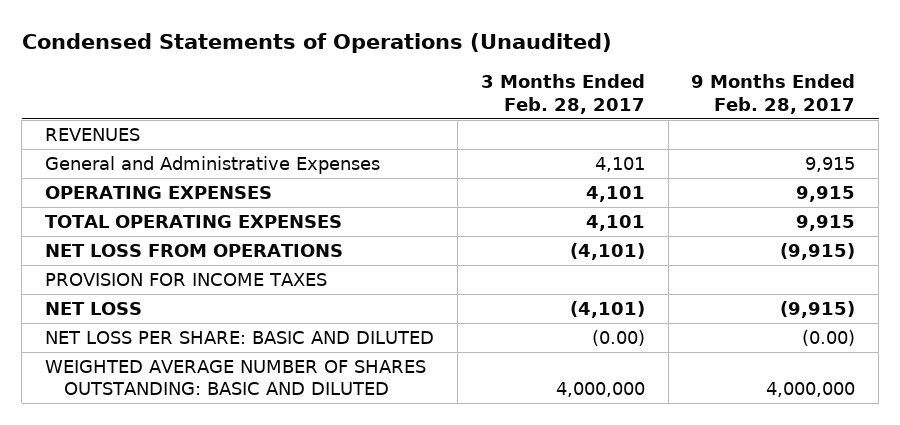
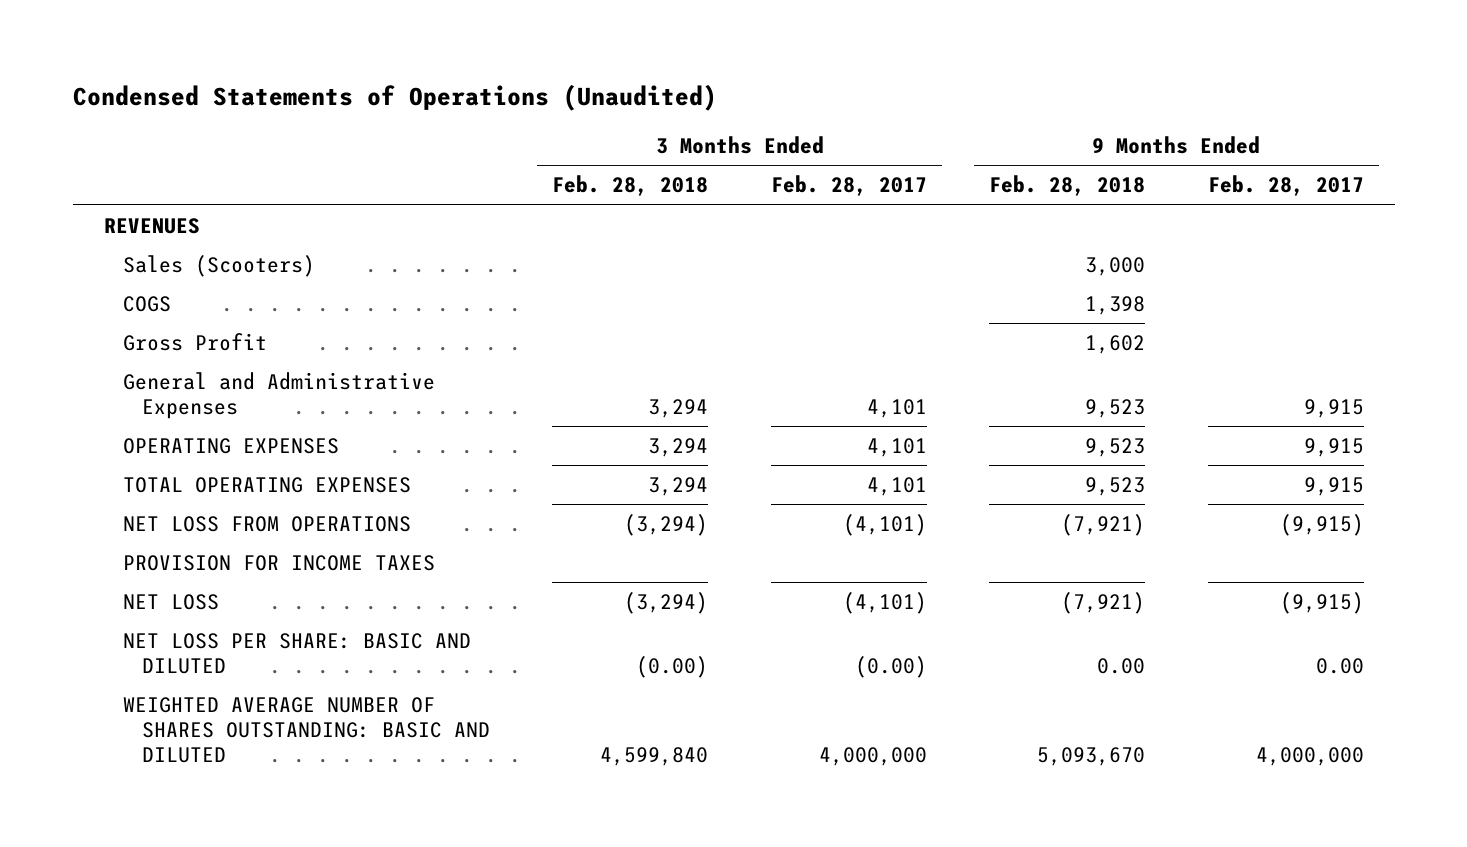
none -> [552,175,709,197] Feb. 28, 2018
none -> [989,175,1146,197] Feb. 28, 2018
none -> [122,254,315,277] Sales (Scooters)
none -> [122,295,171,312] COGS
none -> [122,332,267,351] Gross Profit
[802,330,856,347] (0.00) -> [1315,658,1364,675] 0.00

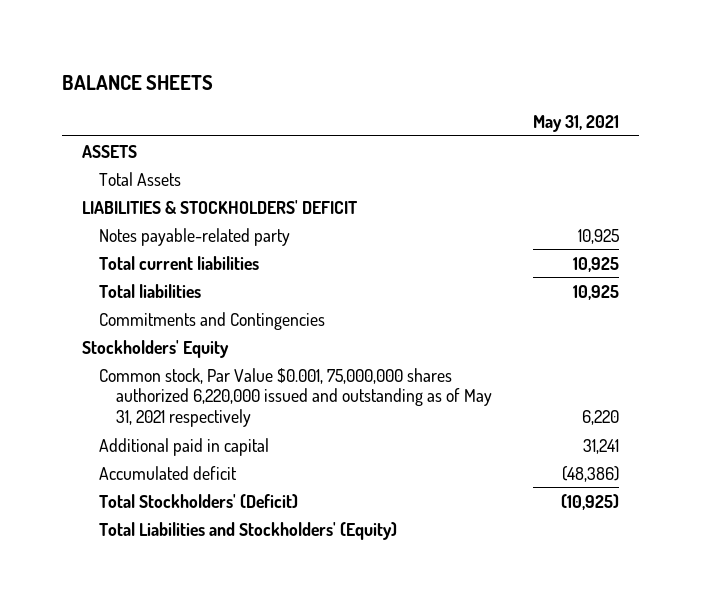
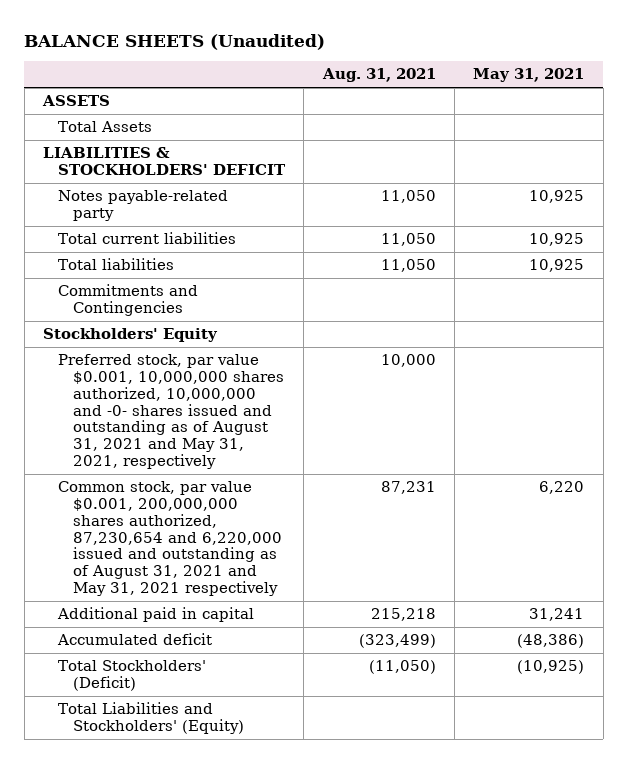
[61,74,213,90] BALANCE SHEETS -> [24,33,326,50] BALANCE SHEETS (Unaudited)
none -> [321,68,436,83] Aug. 31, 2021
none -> [57,354,284,470] Preferred stock, par value $0.001, 10,000,000 shares authorized, 10,000,000 and -0- shares issued and outstanding as of August 31, 2021 and May 31, 2021, respectively
[99,367,492,428] Common stock, Par Value $0.001, 75,000,000 shares authorized 6,220,000 issued and outstanding as of May 31, 2021 respectively -> [57,481,282,597] Common stock, par value $0.001, 200,000,000 shares authorized, 87,230,654 and 6,220,000 issued and outstanding as of August 31, 2021 and May 31, 2021 respectively

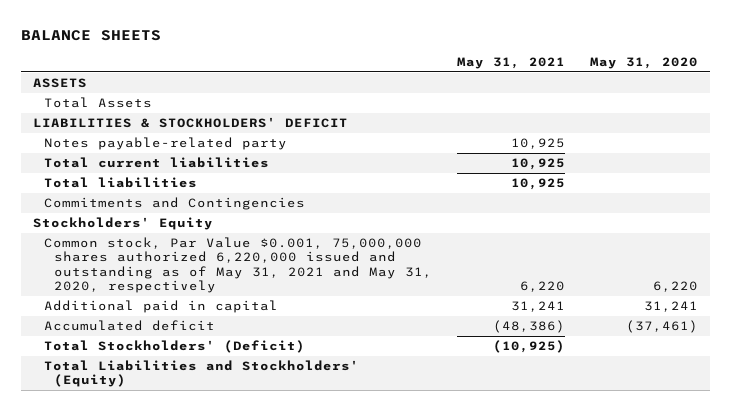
[24,33,326,50] BALANCE SHEETS (Unaudited) -> [20,29,161,41] BALANCE SHEETS
[321,68,436,83] Aug. 31, 2021 -> none
none -> [589,57,698,70] May 31, 2020
[57,354,284,470] Preferred stock, par value $0.001, 10,000,000 shares authorized, 10,000,000 and -0- shares issued and outstanding as of August 31, 2021 and May 31, 2021, respectively -> none
[57,481,282,597] Common stock, par value $0.001, 200,000,000 shares authorized, 87,230,654 and 6,220,000 issued and outstanding as of August 31, 2021 and May 31, 2021 respectively -> [43,237,433,293] Common stock, Par Value $0.001, 75,000,000 shares authorized 6,220,000 issued and outstanding as of May 31, 2021 and May 31, 2020, respectively

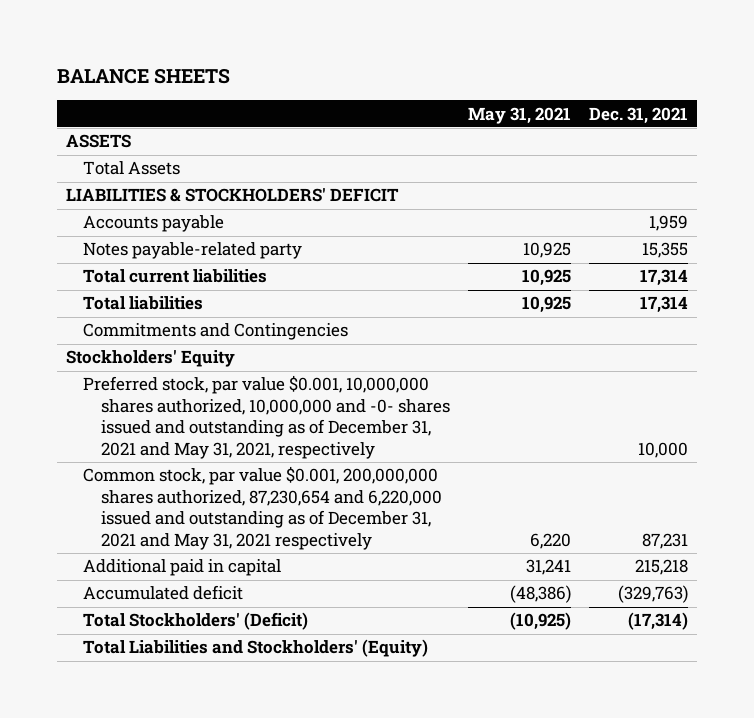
[589,57,698,70] May 31, 2020 -> none
none -> [589,106,689,124] Dec. 31, 2021
none -> [83,215,225,233] Accounts payable
none -> [83,375,450,459] Preferred stock, par value $0.001, 10,000,000 shares authorized, 10,000,000 and -0- shares issued and outstanding as of December 31, 2021 and May 31, 2021, respectively
[43,237,433,293] Common stock, Par Value $0.001, 75,000,000 shares authorized 6,220,000 issued and outstanding as of May 31, 2021 and May 31, 2020, respectively -> [83,466,442,550] Common stock, par value $0.001, 200,000,000 shares authorized, 87,230,654 and 6,220,000 issued and outstanding as of December 31, 2021 and May 31, 2021 respectively

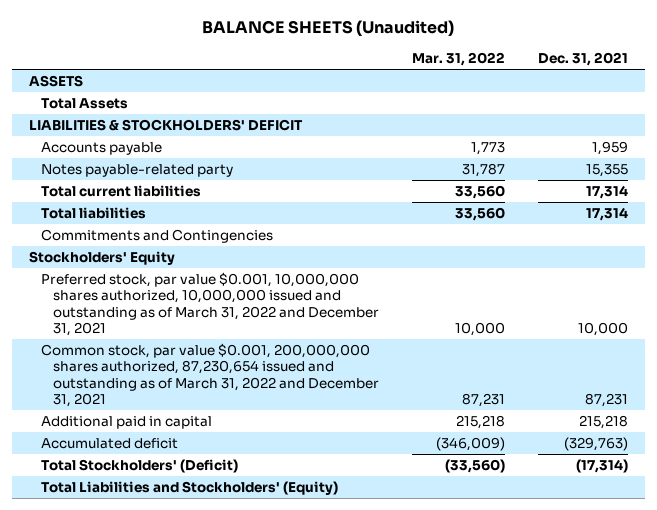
[56,68,230,85] BALANCE SHEETS -> [202,20,455,37] BALANCE SHEETS (Unaudited)
[467,106,571,124] May 31, 2021 -> none
none -> [412,51,506,66] Mar. 31, 2022
[83,375,450,459] Preferred stock, par value $0.001, 10,000,000 shares authorized, 10,000,000 and -0- shares issued and outstanding as of December 31, 2021 and May 31, 2021, respectively -> [40,272,379,336] Preferred stock, par value $0.001, 10,000,000 shares authorized, 10,000,000 issued and outstanding as of March 31, 2022 and December 31, 2021
[83,466,442,550] Common stock, par value $0.001, 200,000,000 shares authorized, 87,230,654 and 6,220,000 issued and outstanding as of December 31, 2021 and May 31, 2021 respectively -> [40,343,379,407] Common stock, par value $0.001, 200,000,000 shares authorized, 87,230,654 issued and outstanding as of March 31, 2022 and December 31, 2021

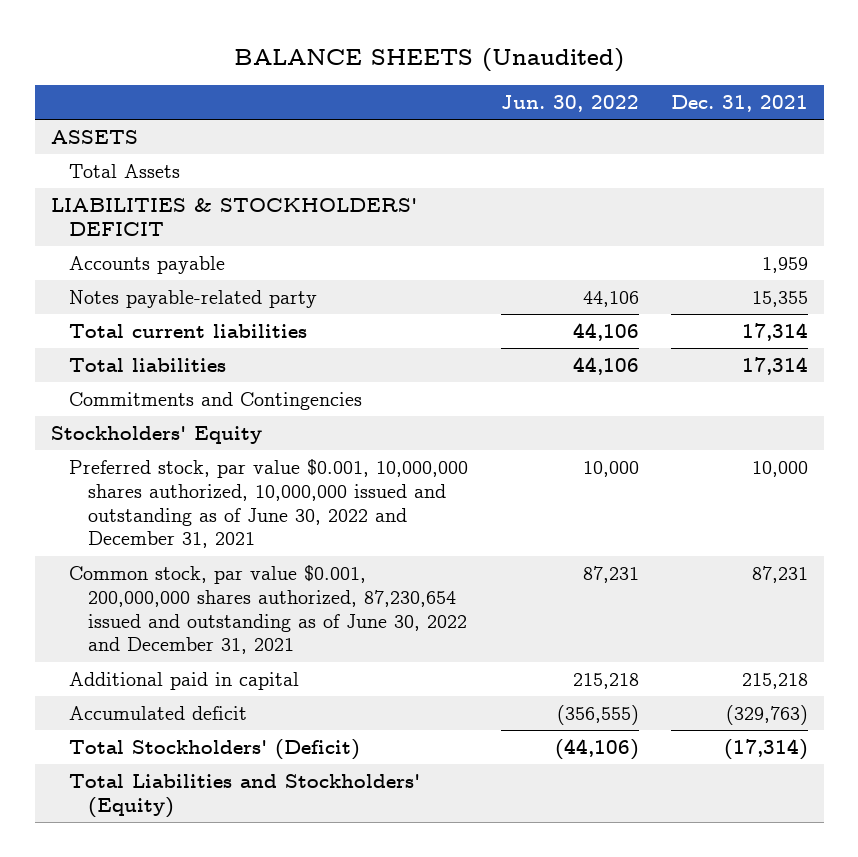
[412,51,506,66] Mar. 31, 2022 -> none
none -> [500,94,639,112] Jun. 30, 2022
[40,272,379,336] Preferred stock, par value $0.001, 10,000,000 shares authorized, 10,000,000 issued and outstanding as of March 31, 2022 and December 31, 2021 -> [69,458,469,549] Preferred stock, par value $0.001, 10,000,000 shares authorized, 10,000,000 issued and outstanding as of June 30, 2022 and December 31, 2021
[40,343,379,407] Common stock, par value $0.001, 200,000,000 shares authorized, 87,230,654 issued and outstanding as of March 31, 2022 and December 31, 2021 -> [69,564,468,655] Common stock, par value $0.001, 200,000,000 shares authorized, 87,230,654 issued and outstanding as of June 30, 2022 and December 31, 2021

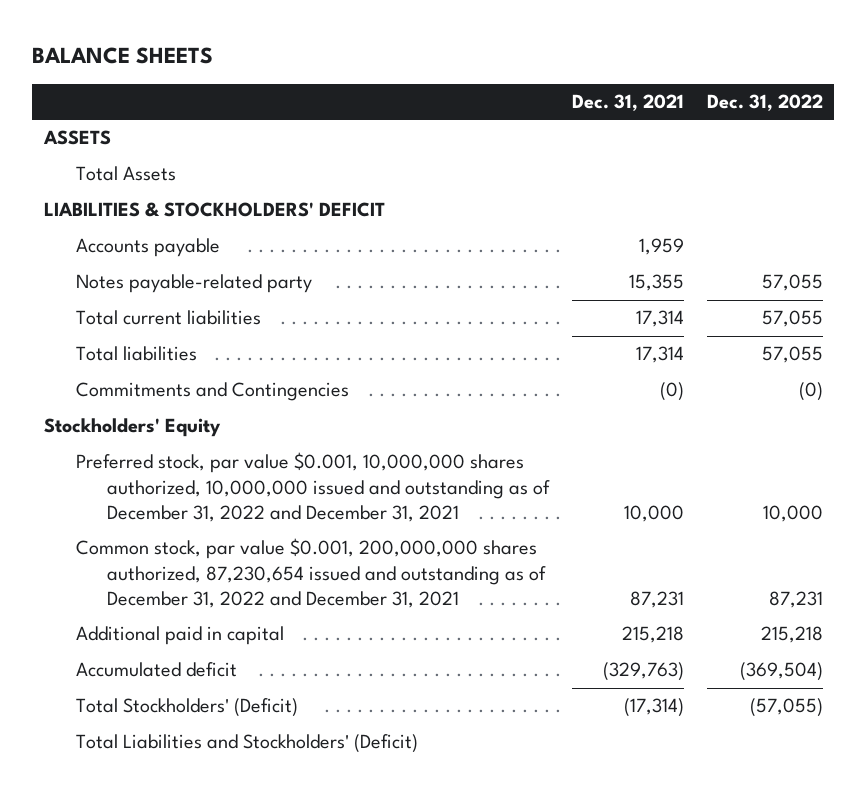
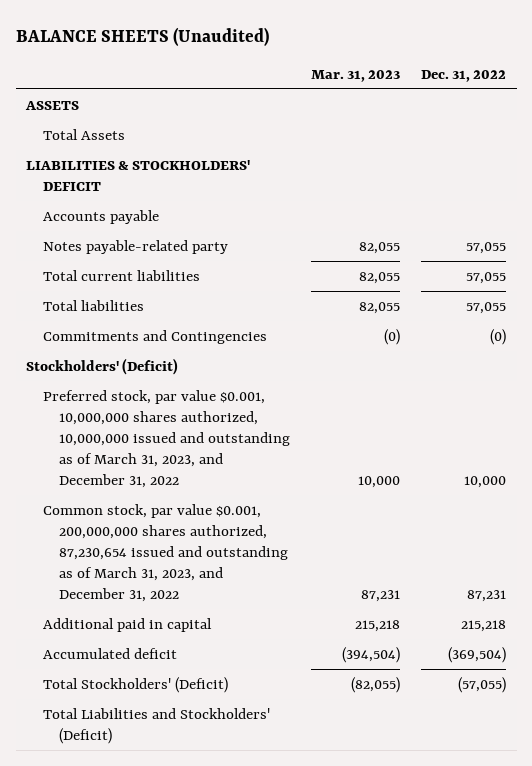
[32,47,214,65] BALANCE SHEETS -> [15,27,269,47] BALANCE SHEETS (Unaudited)
[572,93,685,111] Dec. 31, 2021 -> none
none -> [311,69,401,82] Mar. 31, 2023
[43,418,221,438] Stockholders' Equity -> [26,357,179,375] Stockholders' (Deficit)
[75,452,551,522] Preferred stock, par value $0.001, 10,000,000 shares authorized, 10,000,000 issued and outstanding as of December 31, 2022 and December 31, 2021 -> [42,389,291,489] Preferred stock, par value $0.001, 10,000,000 shares authorized, 10,000,000 issued and outstanding as of March 31, 2023, and December 31, 2022
[75,538,547,608] Common stock, par value $0.001, 200,000,000 shares authorized, 87,230,654 issued and outstanding as of December 31, 2022 and December 31, 2021 -> [42,503,289,603] Common stock, par value $0.001, 200,000,000 shares authorized, 87,230,654 issued and outstanding as of March 31, 2023, and December 31, 2022

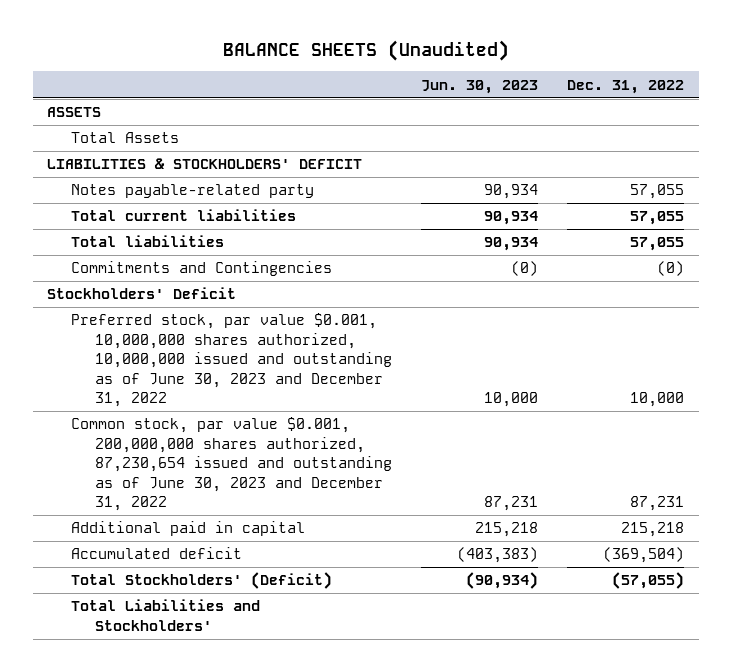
[311,69,401,82] Mar. 31, 2023 -> none
none -> [421,79,539,94] Jun. 30, 2023
[42,209,159,224] Accounts payable -> none
[26,357,179,375] Stockholders' (Deficit) -> [47,287,237,300] Stockholders' Deficit
[42,389,291,489] Preferred stock, par value $0.001, 10,000,000 shares authorized, 10,000,000 issued and outstanding as of March 31, 2023, and December 31, 2022 -> [71,313,392,408] Preferred stock, par value $0.001, 10,000,000 shares authorized, 10,000,000 issued and outstanding as of June 30, 2023 and December 31, 2022
[42,503,289,603] Common stock, par value $0.001, 200,000,000 shares authorized, 87,230,654 issued and outstanding as of March 31, 2023, and December 31, 2022 -> [71,417,392,512] Common stock, par value $0.001, 200,000,000 shares authorized, 87,230,654 issued and outstanding as of June 30, 2023 and December 31, 2022
[42,707,270,744] Total Liabilities and Stockholders' (Deficit) -> [71,599,261,631] Total Liabilities and Stockholders'

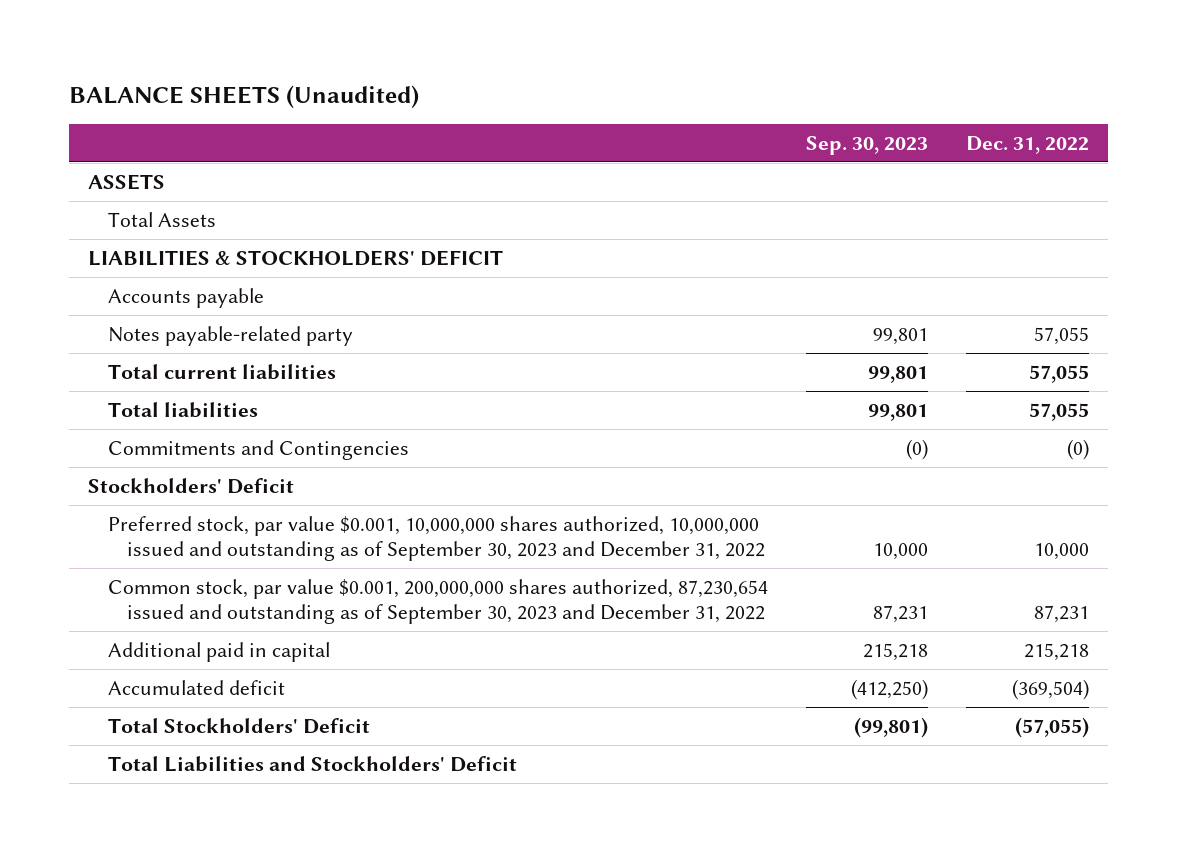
[421,79,539,94] Jun. 30, 2023 -> none
none -> [805,135,928,155] Sep. 30, 2023
none -> [107,287,264,308] Accounts payable
[71,313,392,408] Preferred stock, par value $0.001, 10,000,000 shares authorized, 10,000,000 issued and outstanding as of June 30, 2023 and December 31, 2022 -> [107,515,765,562] Preferred stock, par value $0.001, 10,000,000 shares authorized, 10,000,000 issued and outstanding as of September 30, 2023 and December 31, 2022
[71,417,392,512] Common stock, par value $0.001, 200,000,000 shares authorized, 87,230,654 issued and outstanding as of June 30, 2023 and December 31, 2022 -> [107,578,768,625] Common stock, par value $0.001, 200,000,000 shares authorized, 87,230,654 issued and outstanding as of September 30, 2023 and December 31, 2022
[71,572,333,590] Total Stockholders' (Deficit) -> [107,717,370,734] Total Stockholders' Deficit
[71,599,261,631] Total Liabilities and Stockholders' -> [107,755,517,772] Total Liabilities and Stockholders' Deficit

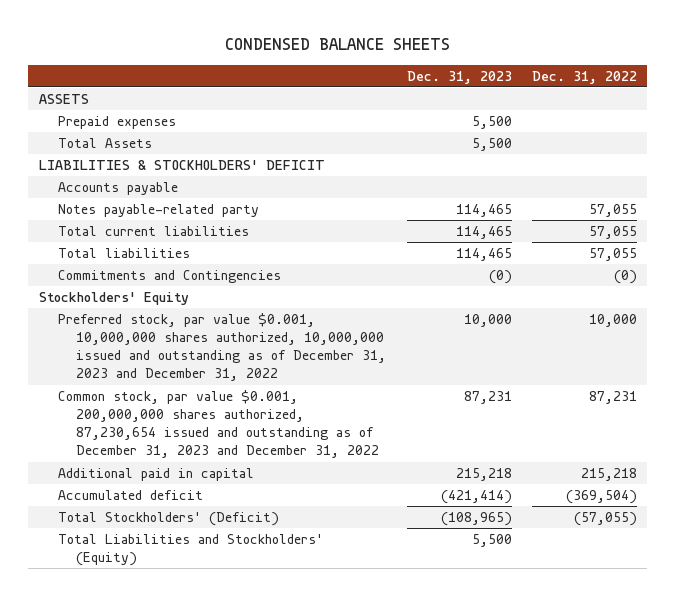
[69,84,420,108] BALANCE SHEETS (Unaudited) -> [224,38,450,51] CONDENSED BALANCE SHEETS
[805,135,928,155] Sep. 30, 2023 -> none
none -> [406,70,512,84] Dec. 31, 2023
none -> [57,115,176,129] Prepaid expenses
[88,477,295,494] Stockholders' Deficit -> [38,291,189,305] Stockholders' Equity
[107,515,765,562] Preferred stock, par value $0.001, 10,000,000 shares authorized, 10,000,000 issued and outstanding as of September 30, 2023 and December 31, 2022 -> [57,312,387,382] Preferred stock, par value $0.001, 10,000,000 shares authorized, 10,000,000 issued and outstanding as of December 31, 2023 and December 31, 2022
[107,578,768,625] Common stock, par value $0.001, 200,000,000 shares authorized, 87,230,654 issued and outstanding as of September 30, 2023 and December 31, 2022 -> [57,389,380,459] Common stock, par value $0.001, 200,000,000 shares authorized, 87,230,654 issued and outstanding as of December 31, 2023 and December 31, 2022
[107,717,370,734] Total Stockholders' Deficit -> [57,511,279,526] Total Stockholders' (Deficit)
[107,755,517,772] Total Liabilities and Stockholders' Deficit -> [57,533,323,567] Total Liabilities and Stockholders' (Equity)

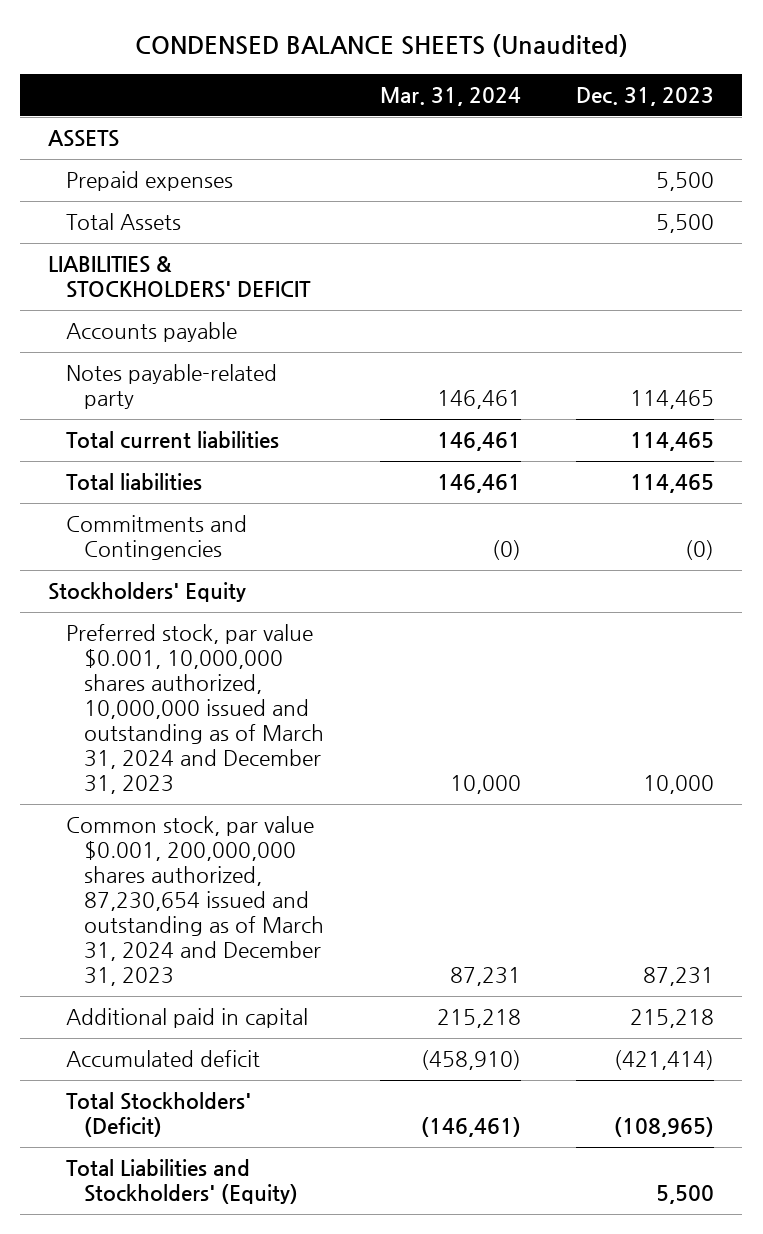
[224,38,450,51] CONDENSED BALANCE SHEETS -> [135,33,629,57] CONDENSED BALANCE SHEETS (Unaudited)
[532,70,638,84] Dec. 31, 2022 -> none
none -> [379,87,521,107] Mar. 31, 2024
[57,312,387,382] Preferred stock, par value $0.001, 10,000,000 shares authorized, 10,000,000 issued and outstanding as of December 31, 2023 and December 31, 2022 -> [66,624,325,795] Preferred stock, par value $0.001, 10,000,000 shares authorized, 10,000,000 issued and outstanding as of March 31, 2024 and December 31, 2023
[57,389,380,459] Common stock, par value $0.001, 200,000,000 shares authorized, 87,230,654 issued and outstanding as of December 31, 2023 and December 31, 2022 -> [66,816,325,987] Common stock, par value $0.001, 200,000,000 shares authorized, 87,230,654 issued and outstanding as of March 31, 2024 and December 31, 2023

